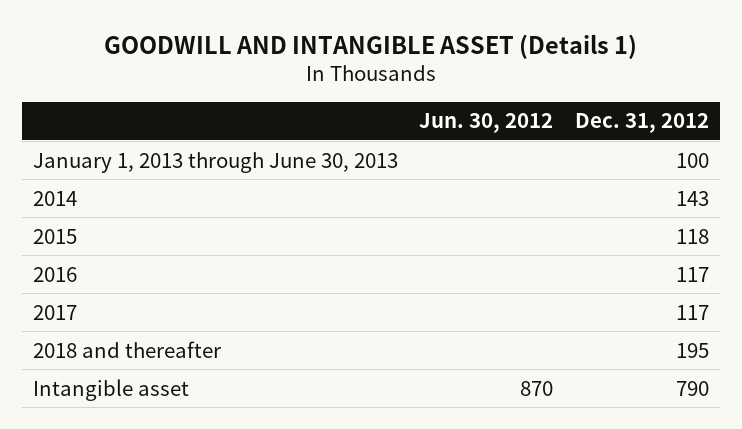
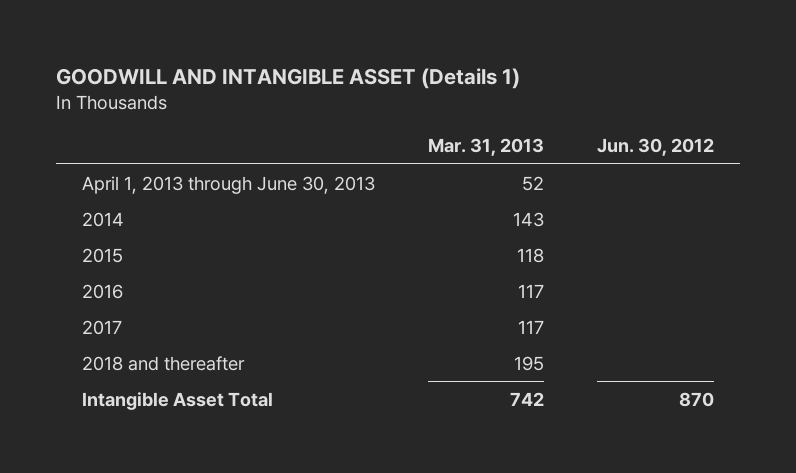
[574,113,709,134] Dec. 31, 2012 -> none
none -> [428,137,545,156] Mar. 31, 2013
[32,151,398,173] January 1, 2013 through June 30, 2013 -> [82,175,376,194] April 1, 2013 through June 30, 2013
[32,378,189,401] Intangible asset -> [82,391,274,410] Intangible Asset Total

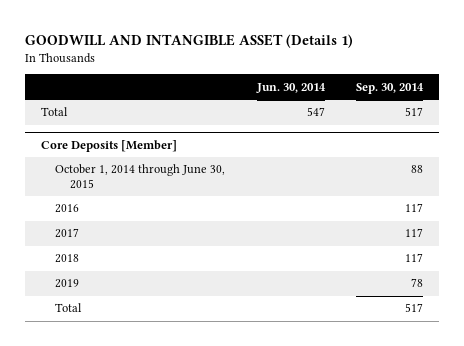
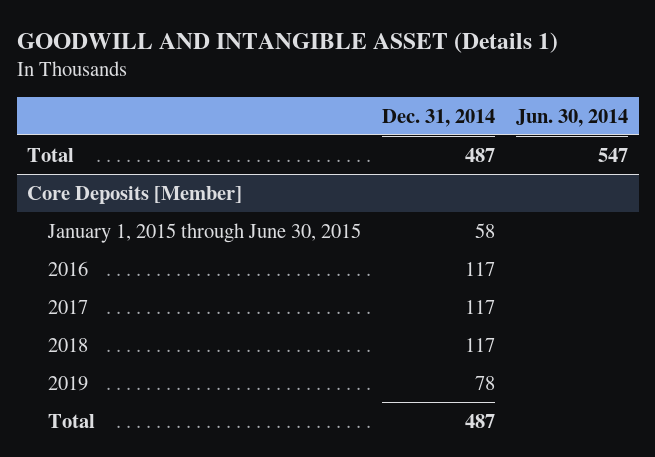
[355,82,424,94] Sep. 30, 2014 -> none
none -> [381,108,495,127] Dec. 31, 2014
[55,164,226,189] October 1, 2014 through June 30, 2015 -> [46,222,361,243] January 1, 2015 through June 30, 2015

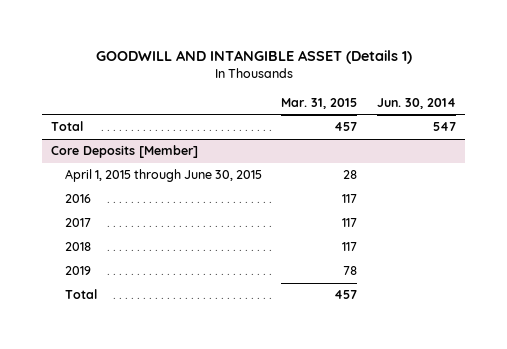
[381,108,495,127] Dec. 31, 2014 -> none
none -> [281,97,358,109] Mar. 31, 2015
[46,222,361,243] January 1, 2015 through June 30, 2015 -> [64,169,262,183] April 1, 2015 through June 30, 2015

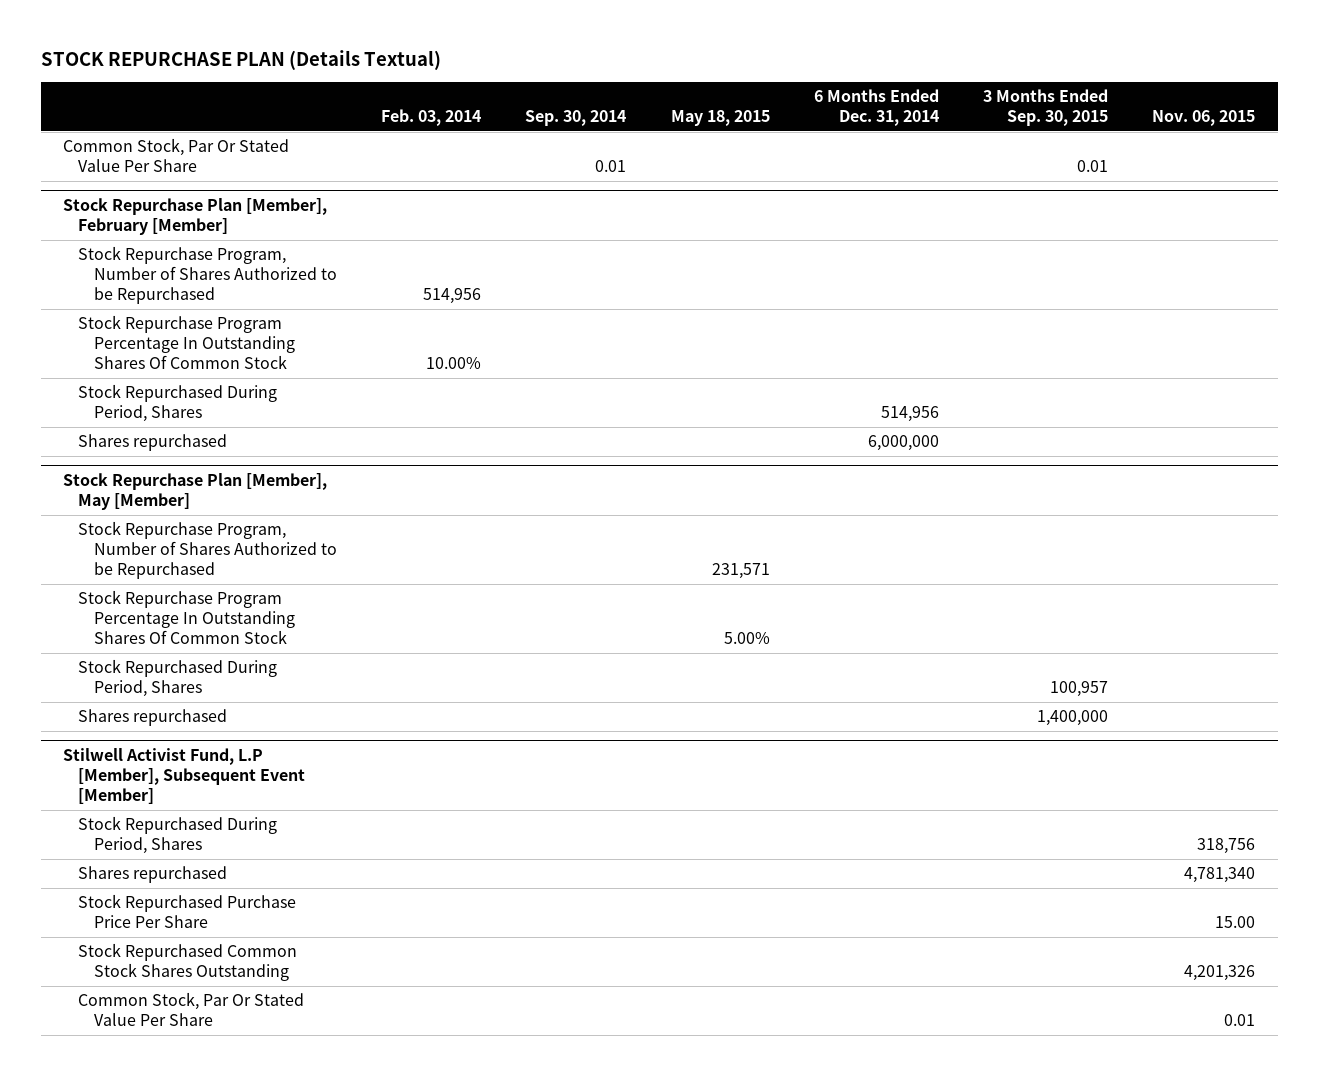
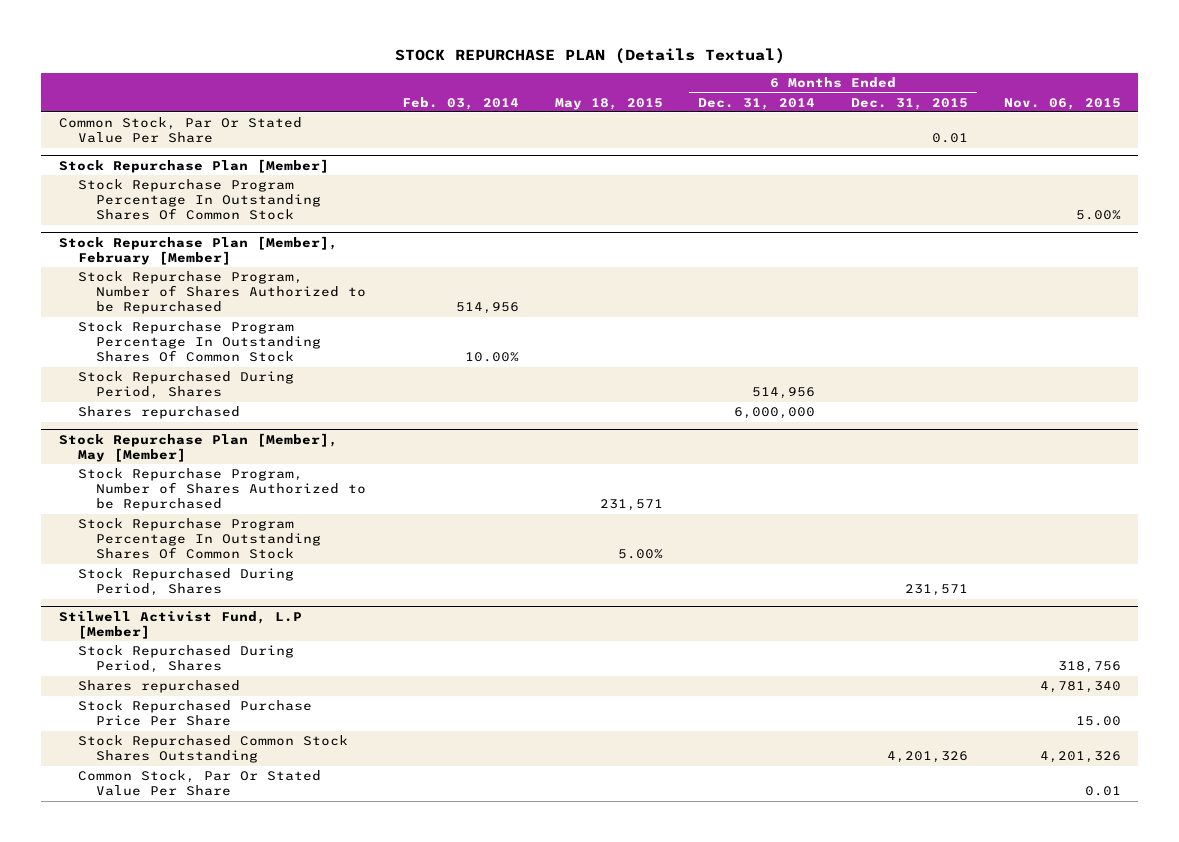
[525,110,627,127] Sep. 30, 2014 -> none
[983,89,1109,127] 3 Months Ended Sep. 30, 2015 -> none
none -> [850,97,968,110] Dec. 31, 2015
none -> [58,158,329,173] Stock Repurchase Plan [Member]
none -> [77,179,322,221] Stock Repurchase Program Percentage In Outstanding Shares Of Common Stock
[78,709,228,727] Shares repurchased -> none
[62,748,306,805] Stilwell Activist Fund, L.P [Member], Subsequent Event [Member] -> [58,610,302,639] Stilwell Activist Fund, L.P [Member]

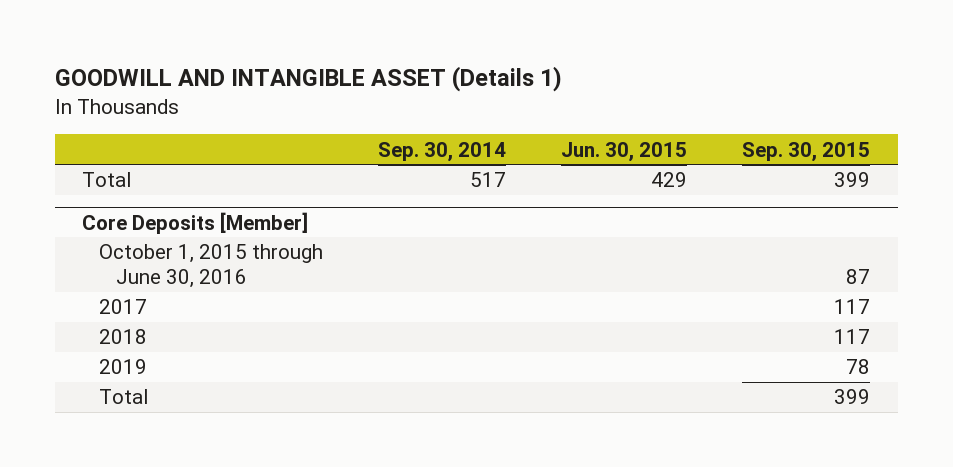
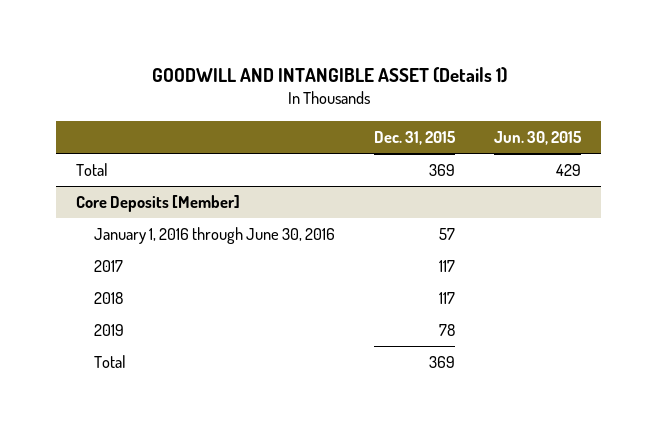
[378,141,507,162] Sep. 30, 2014 -> none
[742,141,871,162] Sep. 30, 2015 -> none
none -> [373,131,456,146] Dec. 31, 2015
[99,244,324,288] October 1, 2015 through June 30, 2016 -> [93,227,335,245] January 1, 2016 through June 30, 2016

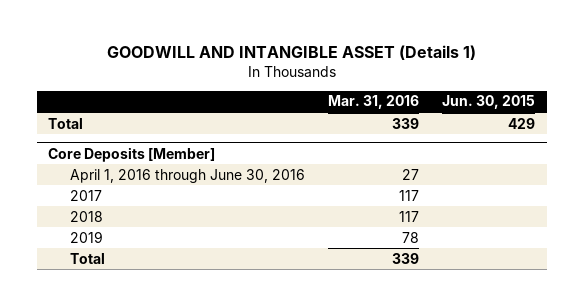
[373,131,456,146] Dec. 31, 2015 -> none
none -> [327,95,419,110] Mar. 31, 2016
[93,227,335,245] January 1, 2016 through June 30, 2016 -> [69,168,305,183] April 1, 2016 through June 30, 2016

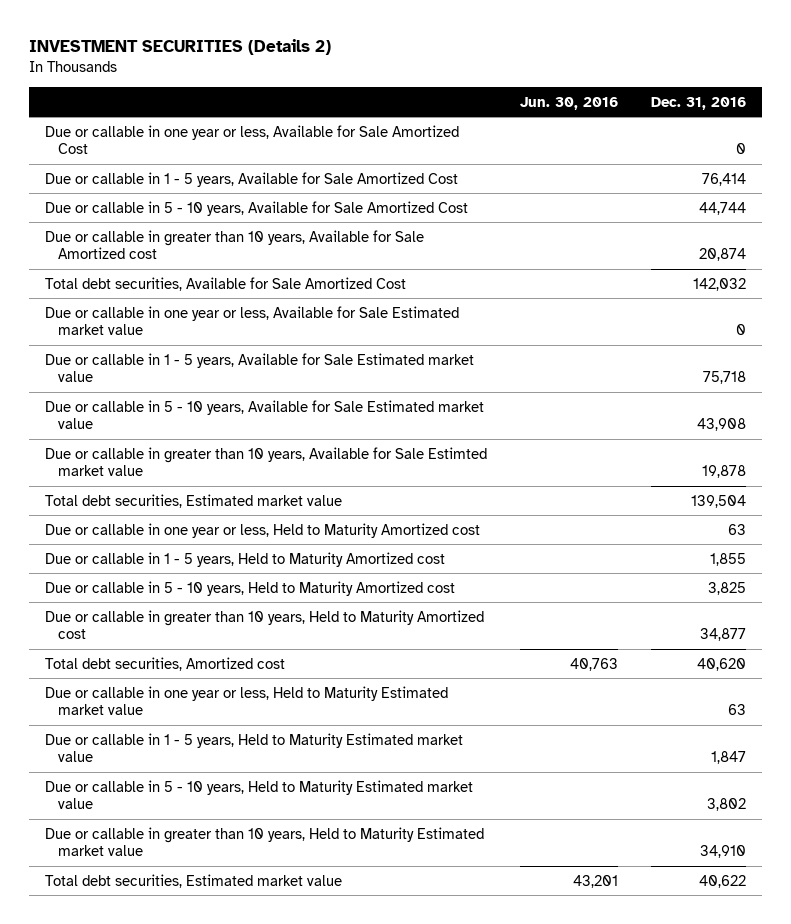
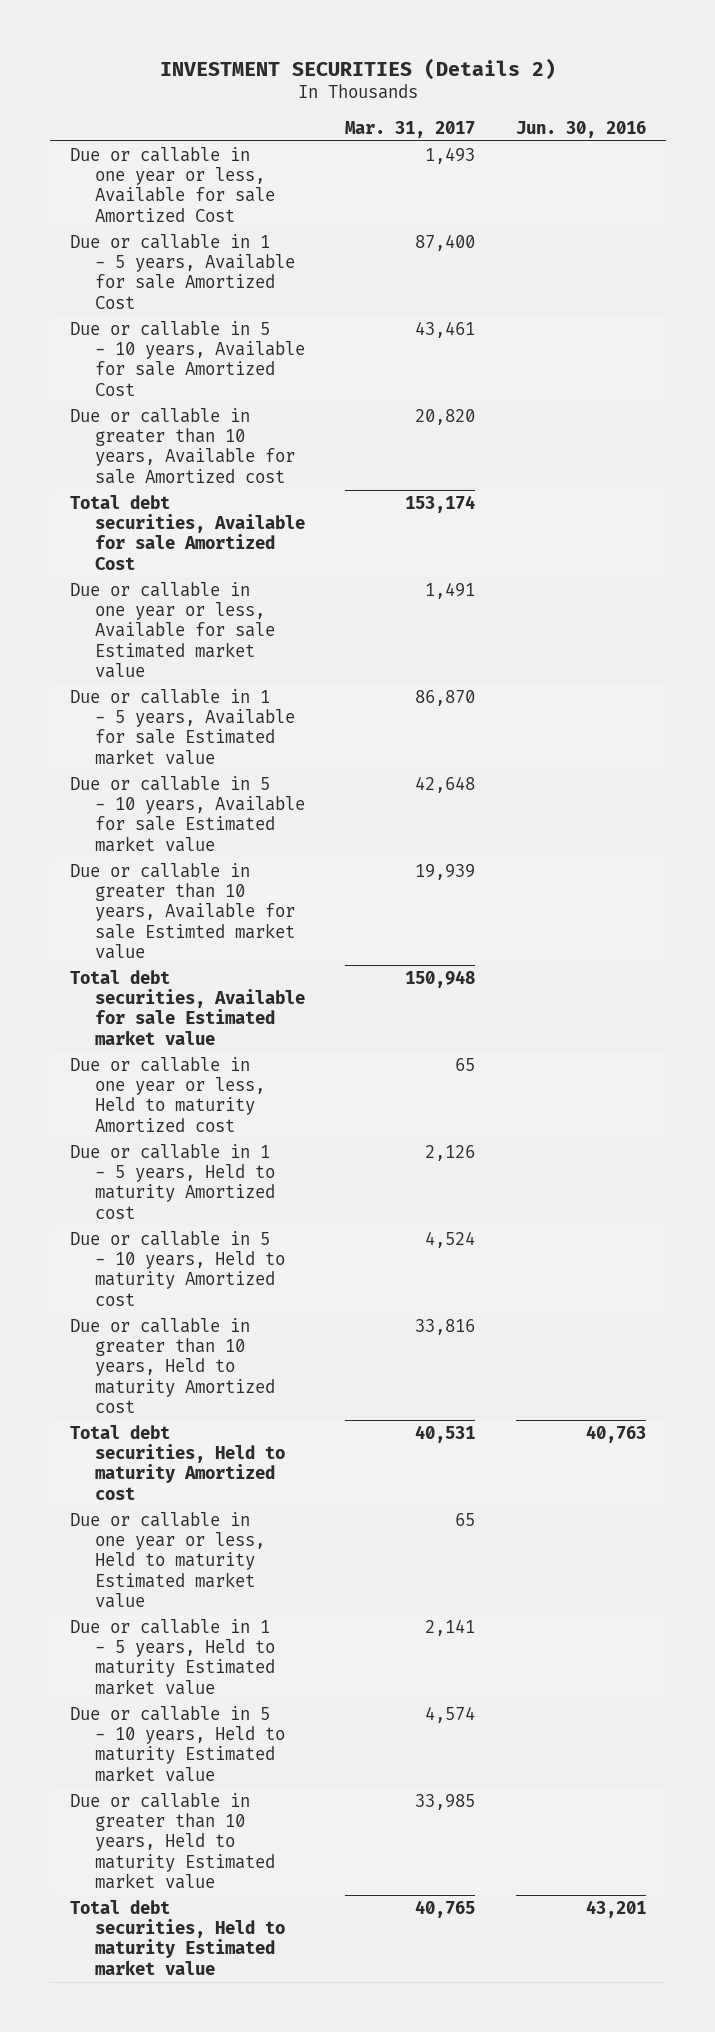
[651,96,747,110] Dec. 31, 2016 -> none
none -> [345,120,476,138] Mar. 31, 2017
[45,124,460,155] Due or callable in one year or less, Available for Sale Amortized Cost -> [69,146,276,222] Due or callable in one year or less, Available for sale Amortized Cost
[45,171,459,187] Due or callable in 1 - 5 years, Available for Sale Amortized Cost -> [69,233,296,309] Due or callable in 1 - 5 years, Available for sale Amortized Cost
[45,200,469,216] Due or callable in 5 - 10 years, Available for Sale Amortized Cost -> [69,320,306,396] Due or callable in 5 - 10 years, Available for sale Amortized Cost
[45,229,425,260] Due or callable in greater than 10 years, Available for Sale Amortized cost -> [69,407,296,484] Due or callable in greater than 10 years, Available for sale Amortized cost
[45,276,407,291] Total debt securities, Available for Sale Amortized Cost -> [69,494,306,570] Total debt securities, Available for sale Amortized Cost
[45,305,460,336] Due or callable in one year or less, Available for Sale Estimated market value -> [69,581,276,678] Due or callable in one year or less, Available for sale Estimated market value
[45,352,475,383] Due or callable in 1 - 5 years, Available for Sale Estimated market value -> [69,688,296,765] Due or callable in 1 - 5 years, Available for sale Estimated market value
[45,399,485,430] Due or callable in 5 - 10 years, Available for Sale Estimated market value -> [69,775,306,852] Due or callable in 5 - 10 years, Available for sale Estimated market value
[45,446,488,477] Due or callable in greater than 10 years, Available for Sale Estimted market value -> [69,862,296,959] Due or callable in greater than 10 years, Available for sale Estimted market value
[45,493,343,508] Total debt securities, Estimated market value -> [69,969,306,1045] Total debt securities, Available for sale Estimated market value
[45,522,481,538] Due or callable in one year or less, Held to Maturity Amortized cost -> [69,1056,266,1132] Due or callable in one year or less, Held to maturity Amortized cost
[45,551,446,567] Due or callable in 1 - 5 years, Held to Maturity Amortized cost -> [69,1143,276,1219] Due or callable in 1 - 5 years, Held to maturity Amortized cost
[45,580,456,596] Due or callable in 5 - 10 years, Held to Maturity Amortized cost -> [69,1230,286,1306] Due or callable in 5 - 10 years, Held to maturity Amortized cost
[45,609,485,640] Due or callable in greater than 10 years, Held to Maturity Amortized cost -> [69,1317,276,1413] Due or callable in greater than 10 years, Held to maturity Amortized cost
[45,656,286,671] Total debt securities, Amortized cost -> [69,1424,286,1500] Total debt securities, Held to maturity Amortized cost
[45,685,449,716] Due or callable in one year or less, Held to Maturity Estimated market value -> [69,1511,266,1608] Due or callable in one year or less, Held to maturity Estimated market value
[45,732,464,763] Due or callable in 1 - 5 years, Held to Maturity Estimated market value -> [69,1618,276,1695] Due or callable in 1 - 5 years, Held to maturity Estimated market value
[45,779,474,810] Due or callable in 5 - 10 years, Held to Maturity Estimated market value -> [69,1705,286,1782] Due or callable in 5 - 10 years, Held to maturity Estimated market value
[45,826,485,857] Due or callable in greater than 10 years, Held to Maturity Estimated market value -> [69,1792,276,1889] Due or callable in greater than 10 years, Held to maturity Estimated market value
[45,873,343,888] Total debt securities, Estimated market value -> [69,1899,286,1975] Total debt securities, Held to maturity Estimated market value

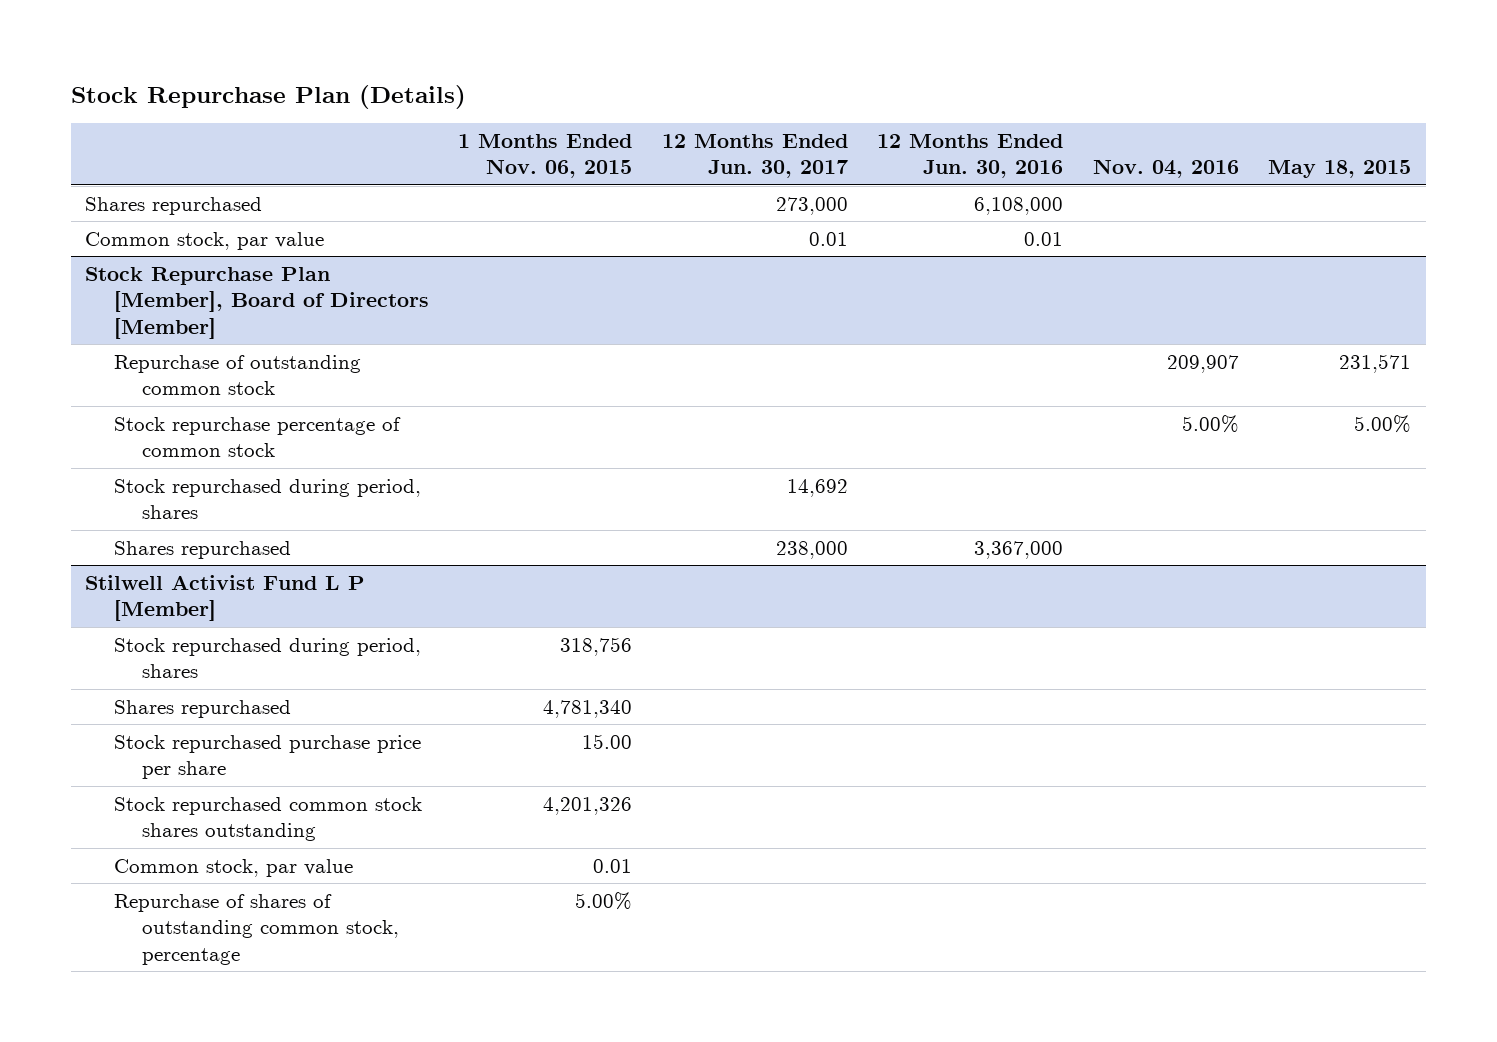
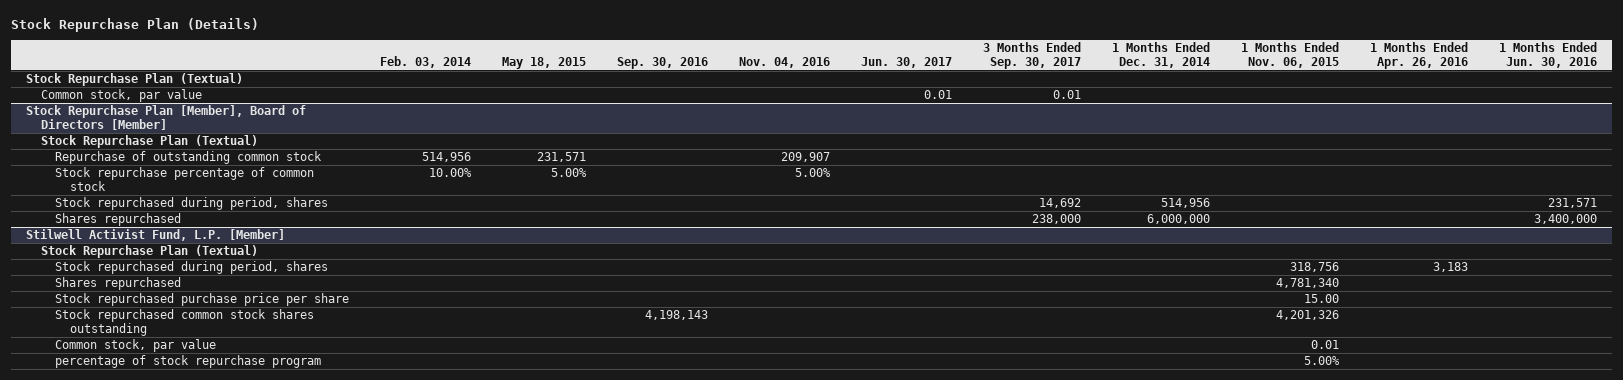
[661,133,848,179] 12 Months Ended Jun. 30, 2017 -> none
[877,133,1064,179] 12 Months Ended Jun. 30, 2016 -> none
none -> [380,55,472,68] Feb. 03, 2014
none -> [617,56,709,69] Sep. 30, 2016
none -> [861,56,953,68] Jun. 30, 2017
none -> [983,42,1082,69] 3 Months Ended Sep. 30, 2017
none -> [1111,42,1210,68] 1 Months Ended Dec. 31, 2014
none -> [1369,42,1468,69] 1 Months Ended Apr. 26, 2016
none -> [1498,42,1597,68] 1 Months Ended Jun. 30, 2016
[85,196,263,215] Shares repurchased -> none
none -> [26,73,244,87] Stock Repurchase Plan (Textual)
none -> [40,135,258,149] Stock Repurchase Plan (Textual)
[85,574,366,622] Stilwell Activist Fund L P [Member] -> [26,229,286,242] Stilwell Activist Fund, L.P. [Member]
none -> [40,245,258,259] Stock Repurchase Plan (Textual)
[113,893,400,965] Repurchase of shares of outstanding common stock, percentage -> [55,355,322,369] percentage of stock repurchase program

